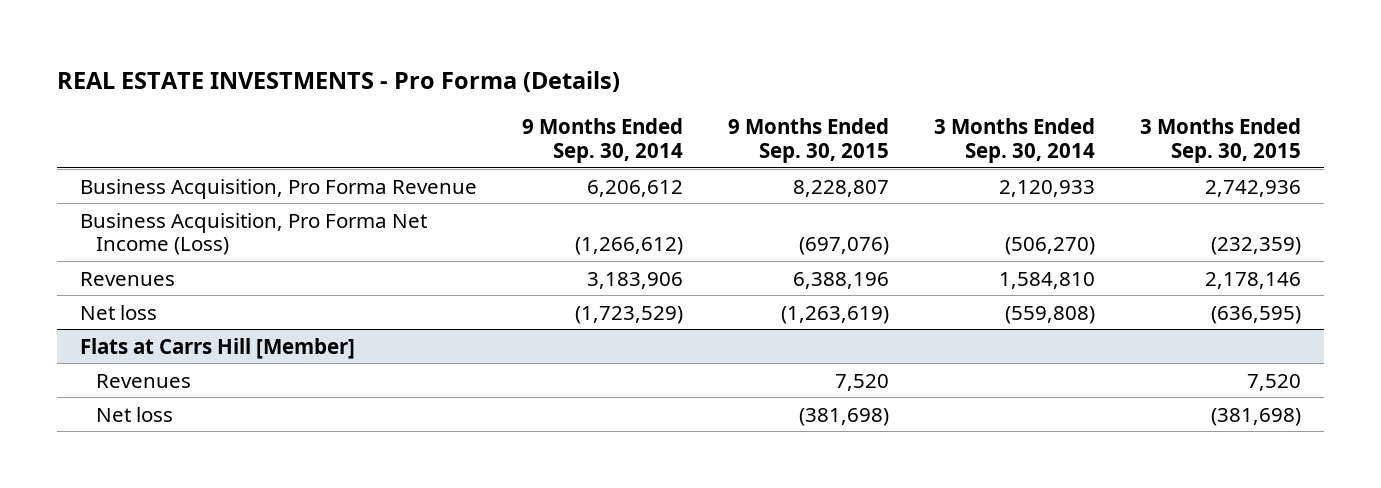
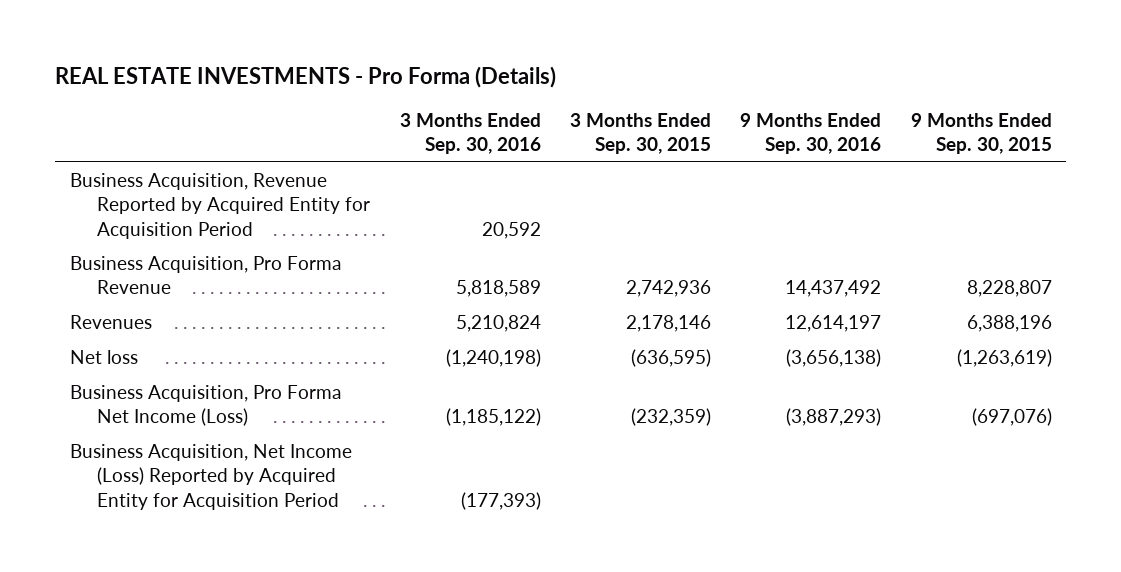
[521,118,683,163] 9 Months Ended Sep. 30, 2014 -> none
[934,118,1096,163] 3 Months Ended Sep. 30, 2014 -> none
none -> [399,112,541,155] 3 Months Ended Sep. 30, 2016
none -> [740,112,882,155] 9 Months Ended Sep. 30, 2016
none -> [69,173,371,239] Business Acquisition, Revenue Reported by Acquired Entity for Acquisition Period
[79,337,355,359] Flats at Carrs Hill [Member] -> none
[96,373,192,388] Revenues -> none
[96,406,174,422] Net loss -> none
[79,212,427,256] Business Acquisition, Pro Forma Net Income (Loss) -> [69,385,341,427] Business Acquisition, Pro Forma Net Income (Loss)
none -> [69,444,352,510] Business Acquisition, Net Income (Loss) Reported by Acquired Entity for Acquisition Period

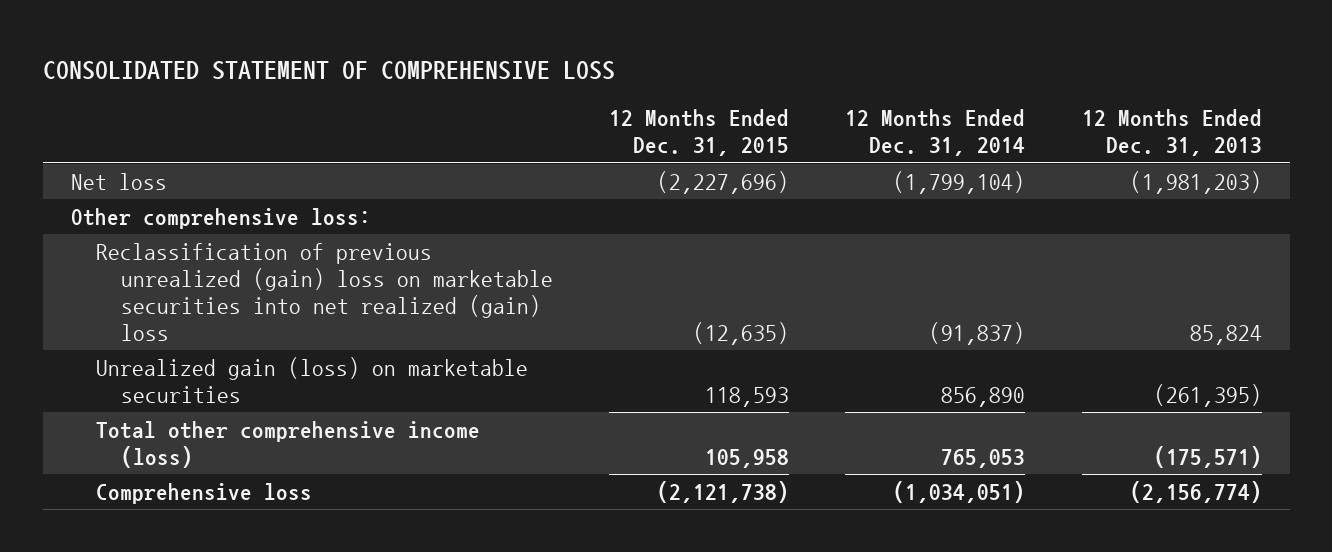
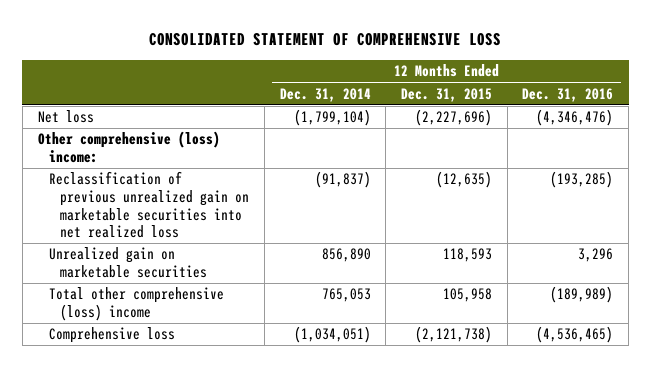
[1081,109,1262,157] 12 Months Ended Dec. 31, 2013 -> none
none -> [522,87,614,102] Dec. 31, 2016
[70,207,371,229] Other comprehensive loss: -> [37,131,220,163] Other comprehensive (loss) income:
[95,242,554,341] Reclassification of previous unrealized (gain) loss on marketable securities into net realized (gain) loss -> [48,171,250,239] Reclassification of previous unrealized gain on marketable securities into net realized loss
[95,356,528,403] Unrealized gain (loss) on marketable securities -> [48,247,208,278] Unrealized gain on marketable securities
[95,420,480,468] Total other comprehensive income (loss) -> [48,287,224,321] Total other comprehensive (loss) income

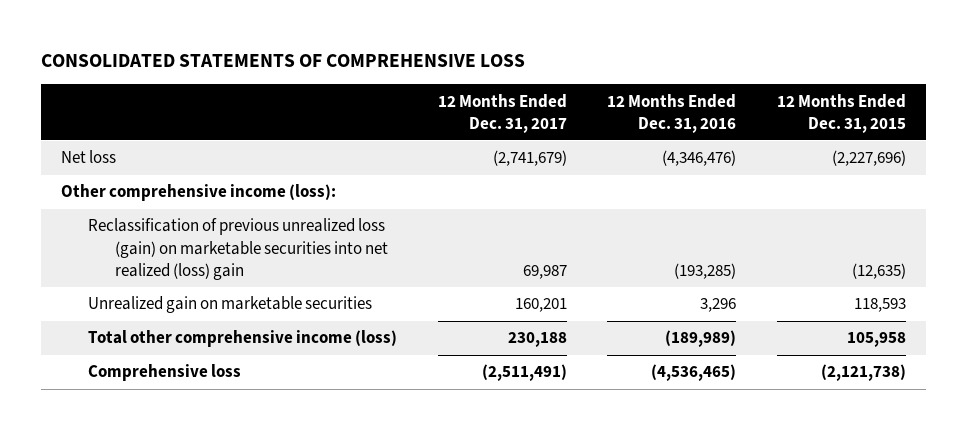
[149,33,502,47] CONSOLIDATED STATEMENT OF COMPREHENSIVE LOSS -> [40,54,525,68] CONSOLIDATED STATEMENTS OF COMPREHENSIVE LOSS
[279,87,371,102] Dec. 31, 2014 -> none
none -> [437,93,567,133] 12 Months Ended Dec. 31, 2017
[37,131,220,163] Other comprehensive (loss) income: -> [61,184,337,202] Other comprehensive income (loss):
[48,171,250,239] Reclassification of previous unrealized gain on marketable securities into net realized loss -> [87,218,388,280] Reclassification of previous unrealized loss (gain) on marketable securities into net realized (loss) gain
[48,287,224,321] Total other comprehensive (loss) income -> [87,330,397,348] Total other comprehensive income (loss)

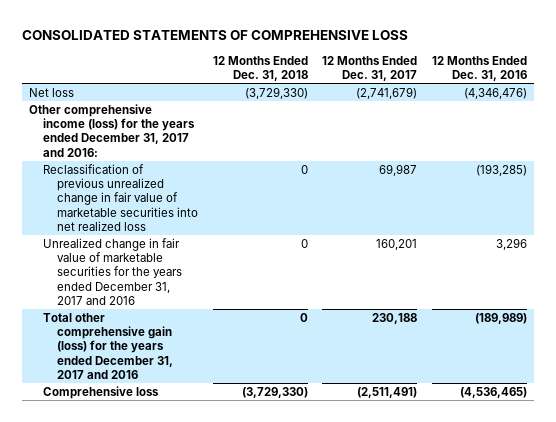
[777,93,907,133] 12 Months Ended Dec. 31, 2015 -> none
none -> [212,55,308,81] 12 Months Ended Dec. 31, 2018
[61,184,337,202] Other comprehensive income (loss): -> [29,103,196,157] Other comprehensive income (loss) for the years ended December 31, 2017 and 2016:
[87,218,388,280] Reclassification of previous unrealized loss (gain) on marketable securities into net realized (loss) gain -> [43,163,199,231] Reclassification of previous unrealized change in fair value of marketable securities into net realized loss
[87,296,372,314] Unrealized gain on marketable securities -> [43,237,183,305] Unrealized change in fair value of marketable securities for the years ended December 31, 2017 and 2016
[87,330,397,348] Total other comprehensive income (loss) -> [43,312,174,379] Total other comprehensive gain (loss) for the years ended December 31, 2017 and 2016

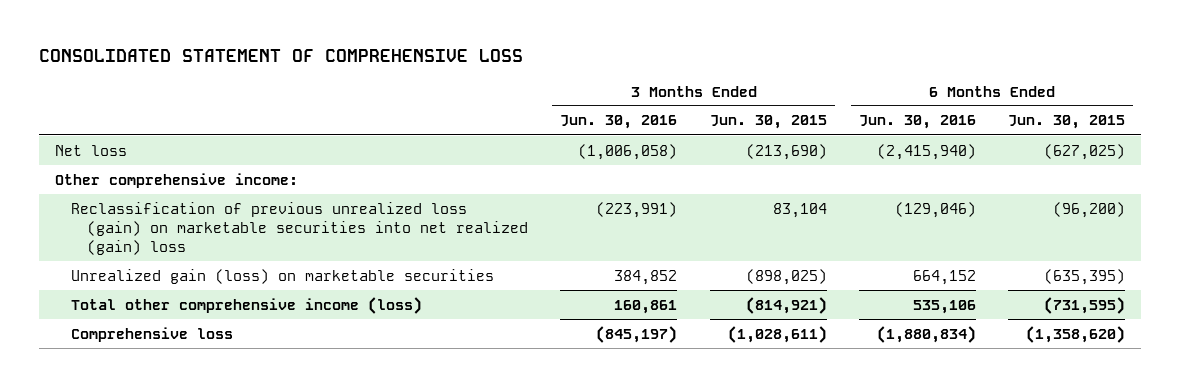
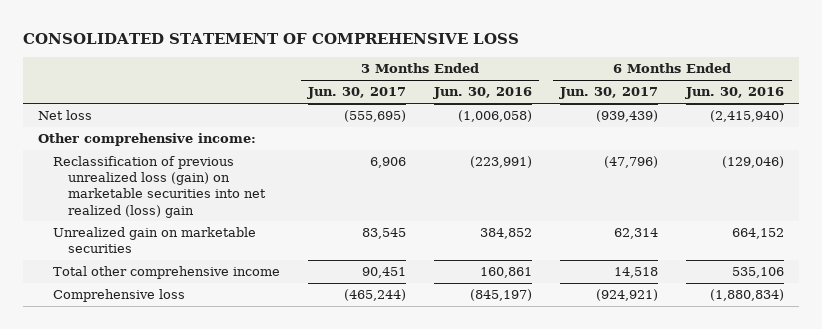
[709,115,827,130] Jun. 30, 2015 -> none
[1007,115,1125,130] Jun. 30, 2015 -> none
none -> [307,87,407,100] Jun. 30, 2017
none -> [559,87,659,100] Jun. 30, 2017
[71,201,529,256] Reclassification of previous unrealized loss (gain) on marketable securities into net realized (gain) loss -> [52,156,267,218] Reclassification of previous unrealized loss (gain) on marketable securities into net realized (loss) gain
[71,268,495,284] Unrealized gain (loss) on marketable securities -> [52,227,256,254] Unrealized gain on marketable securities
[71,296,423,314] Total other comprehensive income (loss) -> [52,266,280,280] Total other comprehensive income

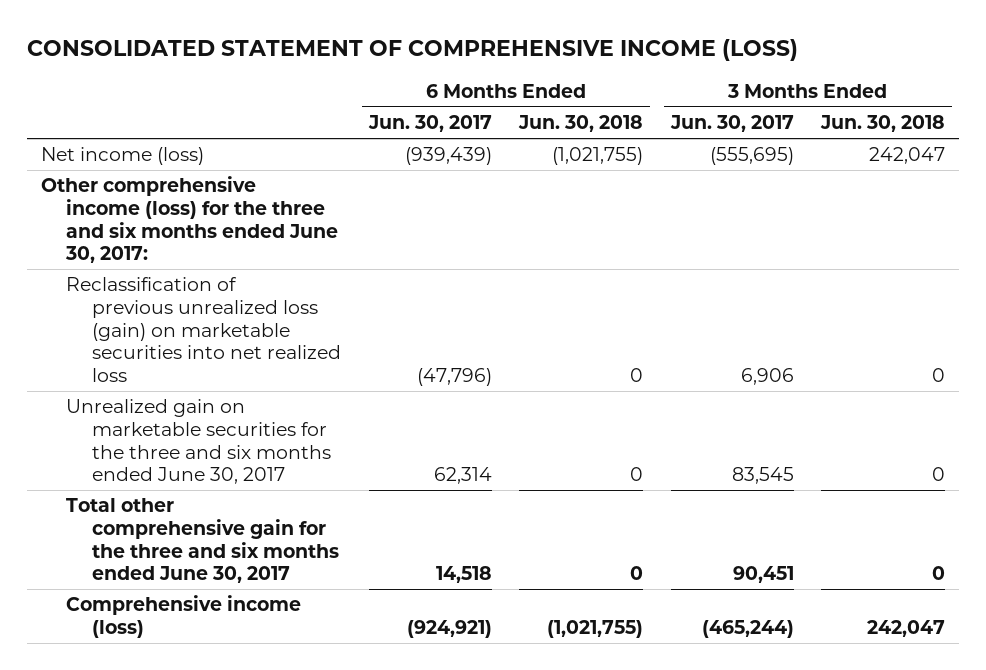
[23,32,520,44] CONSOLIDATED STATEMENT OF COMPREHENSIVE LOSS -> [26,39,798,62] CONSOLIDATED STATEMENT OF COMPREHENSIVE INCOME (LOSS)
[433,87,533,100] Jun. 30, 2016 -> none
[685,87,785,100] Jun. 30, 2016 -> none
none -> [518,115,644,133] Jun. 30, 2018
none -> [820,115,946,133] Jun. 30, 2018
[37,110,92,121] Net loss -> [40,147,204,166] Net income (loss)
[37,133,256,147] Other comprehensive income: -> [40,176,339,264] Other comprehensive income (loss) for the three and six months ended June 30, 2017:
[52,156,267,218] Reclassification of previous unrealized loss (gain) on marketable securities into net realized (loss) gain -> [66,277,342,382] Reclassification of previous unrealized loss (gain) on marketable securities into net realized loss
[52,227,256,254] Unrealized gain on marketable securities -> [66,399,332,485] Unrealized gain on marketable securities for the three and six months ended June 30, 2017
[52,266,280,280] Total other comprehensive income -> [66,498,340,584] Total other comprehensive gain for the three and six months ended June 30, 2017
[52,289,185,303] Comprehensive loss -> [66,595,302,639] Comprehensive income (loss)

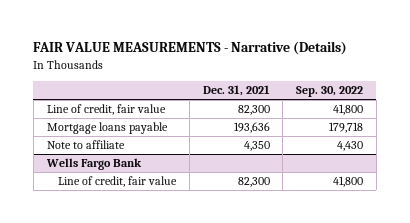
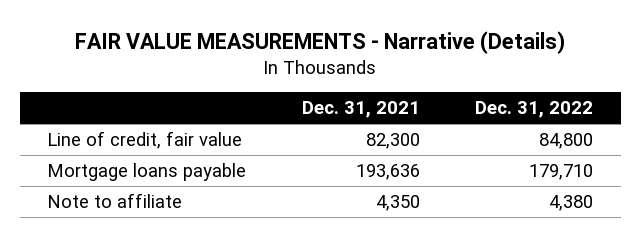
[295,86,363,98] Sep. 30, 2022 -> none
none -> [474,101,593,119] Dec. 31, 2022
[45,158,142,171] Wells Fargo Bank -> none
[58,176,178,188] Line of credit, fair value -> none

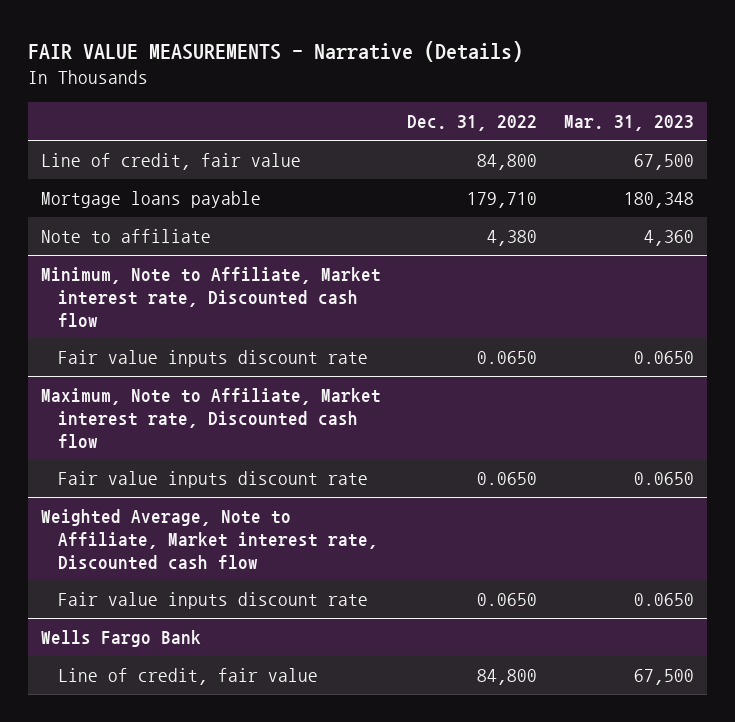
[301,101,420,119] Dec. 31, 2021 -> none
none -> [563,115,694,132] Mar. 31, 2023
none -> [41,266,382,327] Minimum, Note to Affiliate, Market interest rate, Discounted cash flow
none -> [57,349,368,367] Fair value inputs discount rate
none -> [41,387,382,448] Maximum, Note to Affiliate, Market interest rate, Discounted cash flow
none -> [57,470,368,488] Fair value inputs discount rate
none -> [41,508,378,570] Weighted Average, Note to Affiliate, Market interest rate, Discounted cash flow
none -> [57,591,368,609] Fair value inputs discount rate
none -> [41,629,202,647] Wells Fargo Bank
none -> [57,667,318,685] Line of credit, fair value

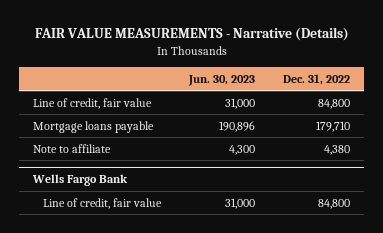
[563,115,694,132] Mar. 31, 2023 -> none
none -> [187,74,255,86] Jun. 30, 2023
[41,266,382,327] Minimum, Note to Affiliate, Market interest rate, Discounted cash flow -> none
[57,349,368,367] Fair value inputs discount rate -> none
[41,387,382,448] Maximum, Note to Affiliate, Market interest rate, Discounted cash flow -> none
[57,470,368,488] Fair value inputs discount rate -> none
[41,508,378,570] Weighted Average, Note to Affiliate, Market interest rate, Discounted cash flow -> none
[57,591,368,609] Fair value inputs discount rate -> none

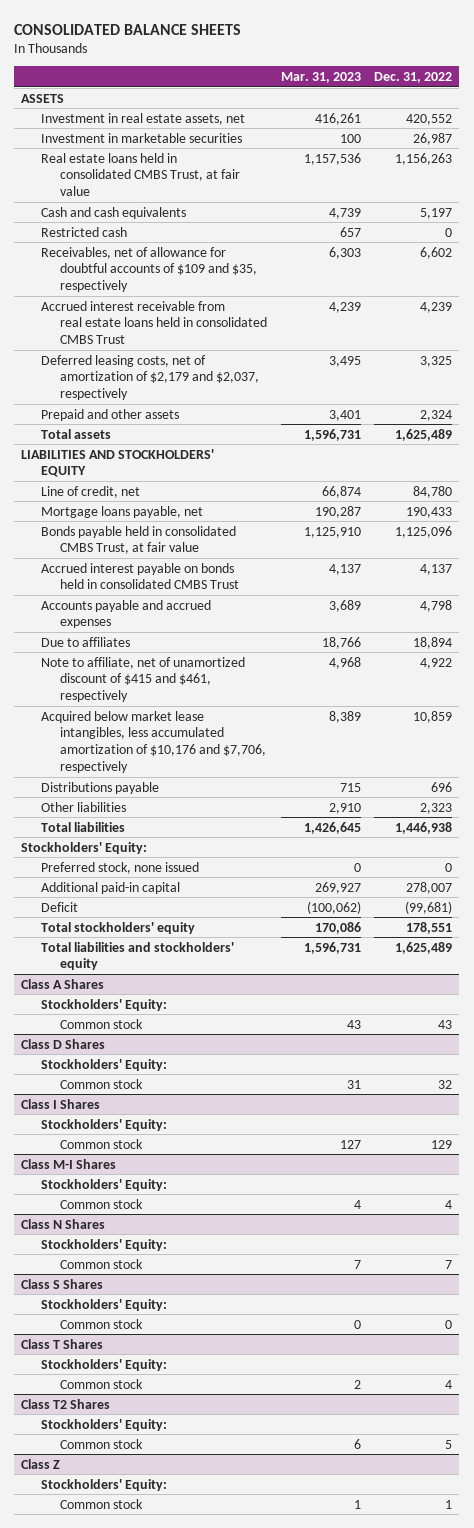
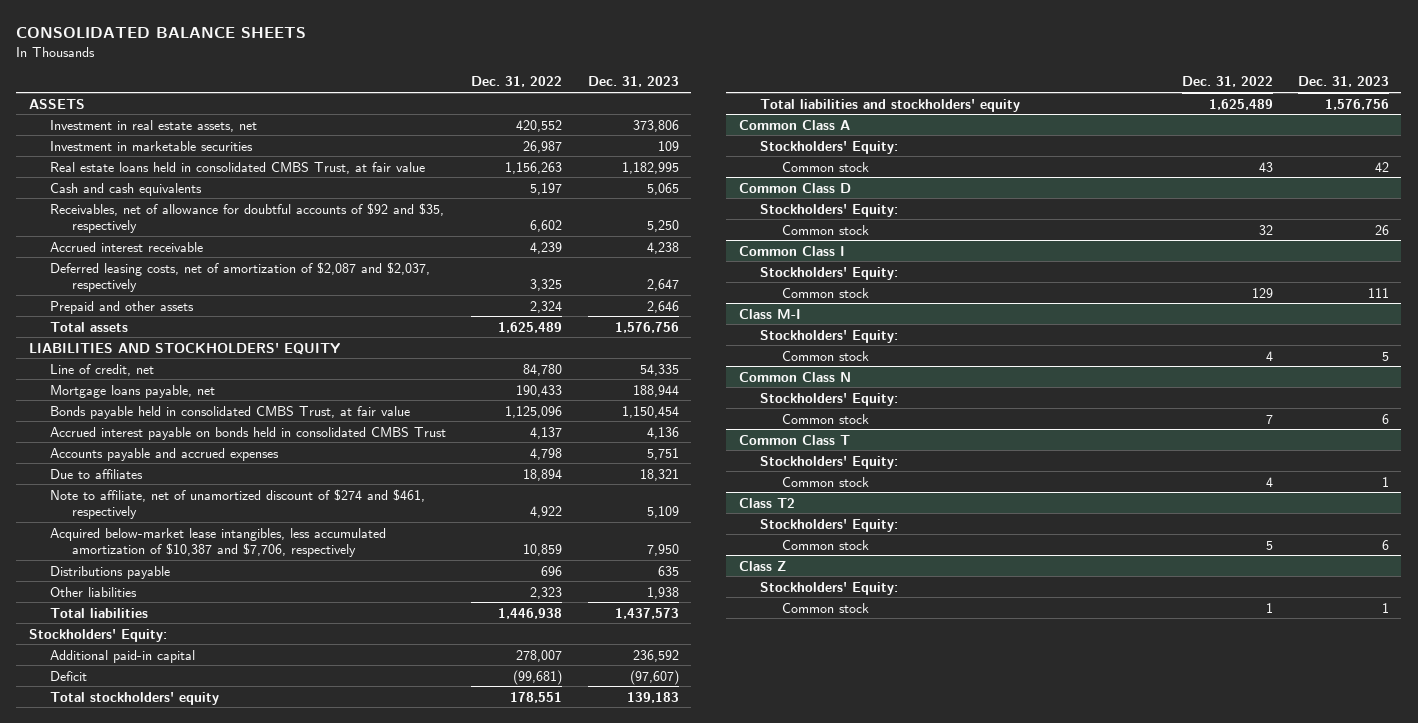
[280,72,361,84] Mar. 31, 2023 -> none
none -> [587,76,679,88] Dec. 31, 2023
[40,226,127,237] Restricted cash -> none
[40,246,257,293] Receivables, net of allowance for doubtful accounts of $109 and $35, respectively -> [50,202,445,233] Receivables, net of allowance for doubtful accounts of $92 and $35, respectively
[40,300,267,345] Accrued interest receivable from real estate loans held in consolidated CMBS Trust -> [50,241,204,252] Accrued interest receivable
[40,354,259,401] Deferred leasing costs, net of amortization of $2,179 and $2,037, respectively -> [50,261,431,292] Deferred leasing costs, net of amortization of $2,087 and $2,037, respectively
[40,656,245,703] Note to affiliate, net of unamortized discount of $415 and $461, respectively -> [50,488,426,519] Note to affiliate, net of unamortized discount of $274 and $461, respectively
[40,710,266,774] Acquired below market lease intangibles, less accumulated amortization of $10,176 and $7,706, respectively -> [50,527,387,557] Acquired below-market lease intangibles, less accumulated amortization of $10,387 and $7,706, respectively
[40,861,199,874] Preferred stock, none issued -> none
[21,978,105,989] Class A Shares -> [738,119,850,130] Common Class A
[21,1038,106,1049] Class D Shares -> [738,182,851,193] Common Class D
[21,1098,101,1109] Class I Shares -> [738,245,845,256] Common Class I
[21,1158,117,1169] Class M-I Shares -> [738,308,801,319] Class M-I
[21,1218,106,1229] Class N Shares -> [738,371,851,382] Common Class N
[21,1278,104,1289] Class S Shares -> none
[40,1298,167,1311] Stockholders' Equity: -> none
[59,1318,143,1329] Common stock -> none
[21,1338,104,1349] Class T Shares -> [738,434,850,445] Common Class T
[21,1398,111,1409] Class T2 Shares -> [738,497,795,508] Class T2

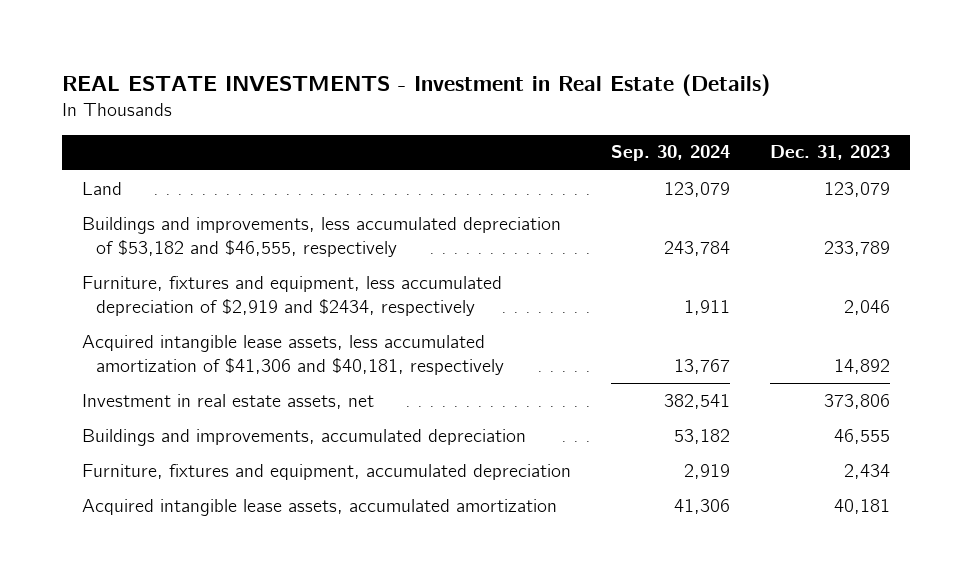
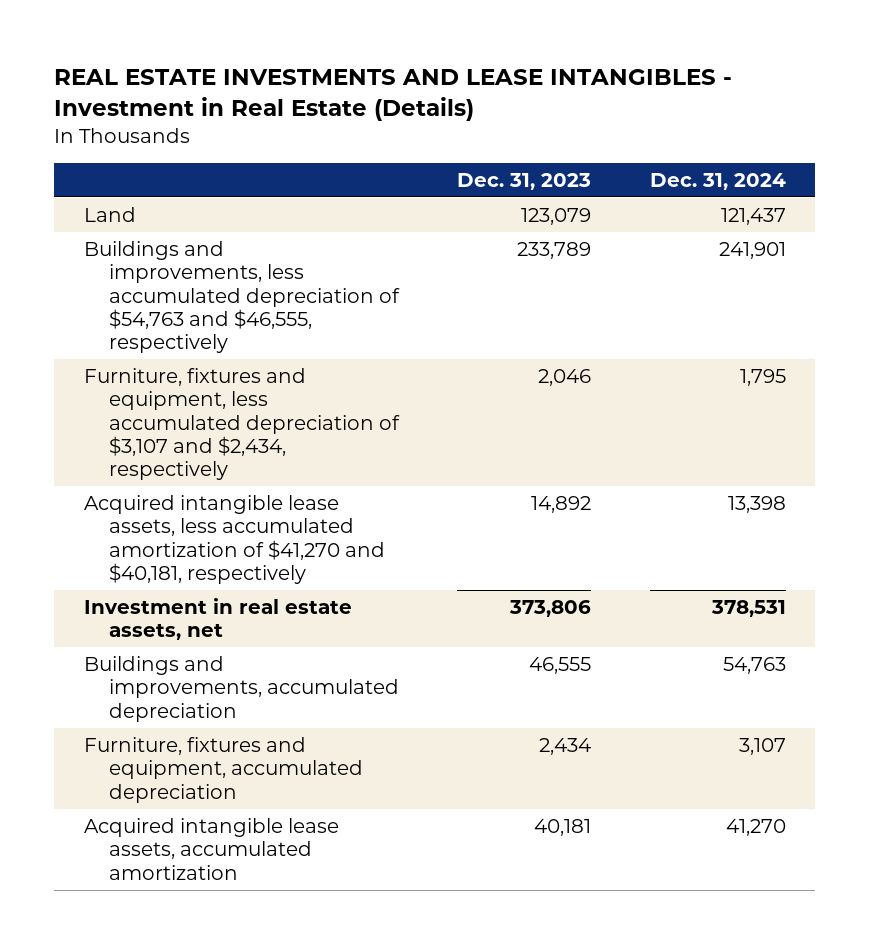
[62,74,771,97] REAL ESTATE INVESTMENTS - Investment in Real Estate (Details) -> [54,69,733,121] REAL ESTATE INVESTMENTS AND LEASE INTANGIBLES - Investment in Real Estate (Details)
[610,145,730,162] Sep. 30, 2024 -> none
none -> [649,172,786,190] Dec. 31, 2024
[82,216,562,257] Buildings and improvements, less accumulated depreciation of $53,182 and $46,555, respectively -> [83,240,400,354] Buildings and improvements, less accumulated depreciation of $54,763 and $46,555, respectively
[82,275,503,316] Furniture, fixtures and equipment, less accumulated depreciation of $2,919 and $2434, respectively -> [83,367,400,481] Furniture, fixtures and equipment, less accumulated depreciation of $3,107 and $2,434, respectively
[82,334,504,375] Acquired intangible lease assets, less accumulated amortization of $41,306 and $40,181, respectively -> [83,494,385,584] Acquired intangible lease assets, less accumulated amortization of $41,270 and $40,181, respectively

